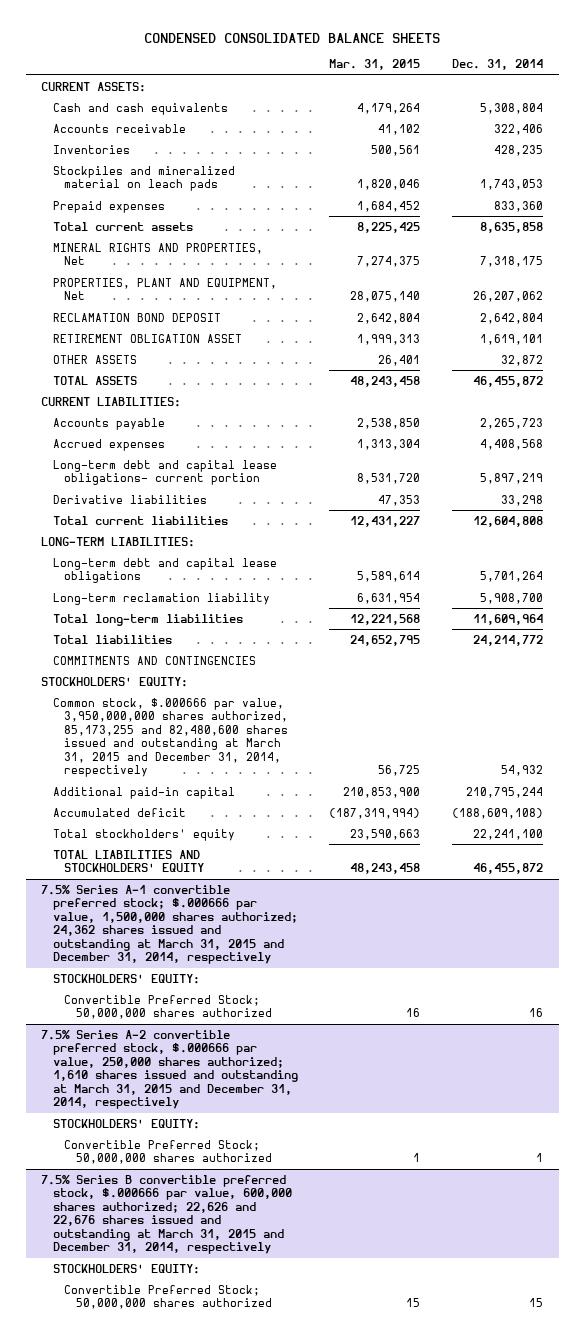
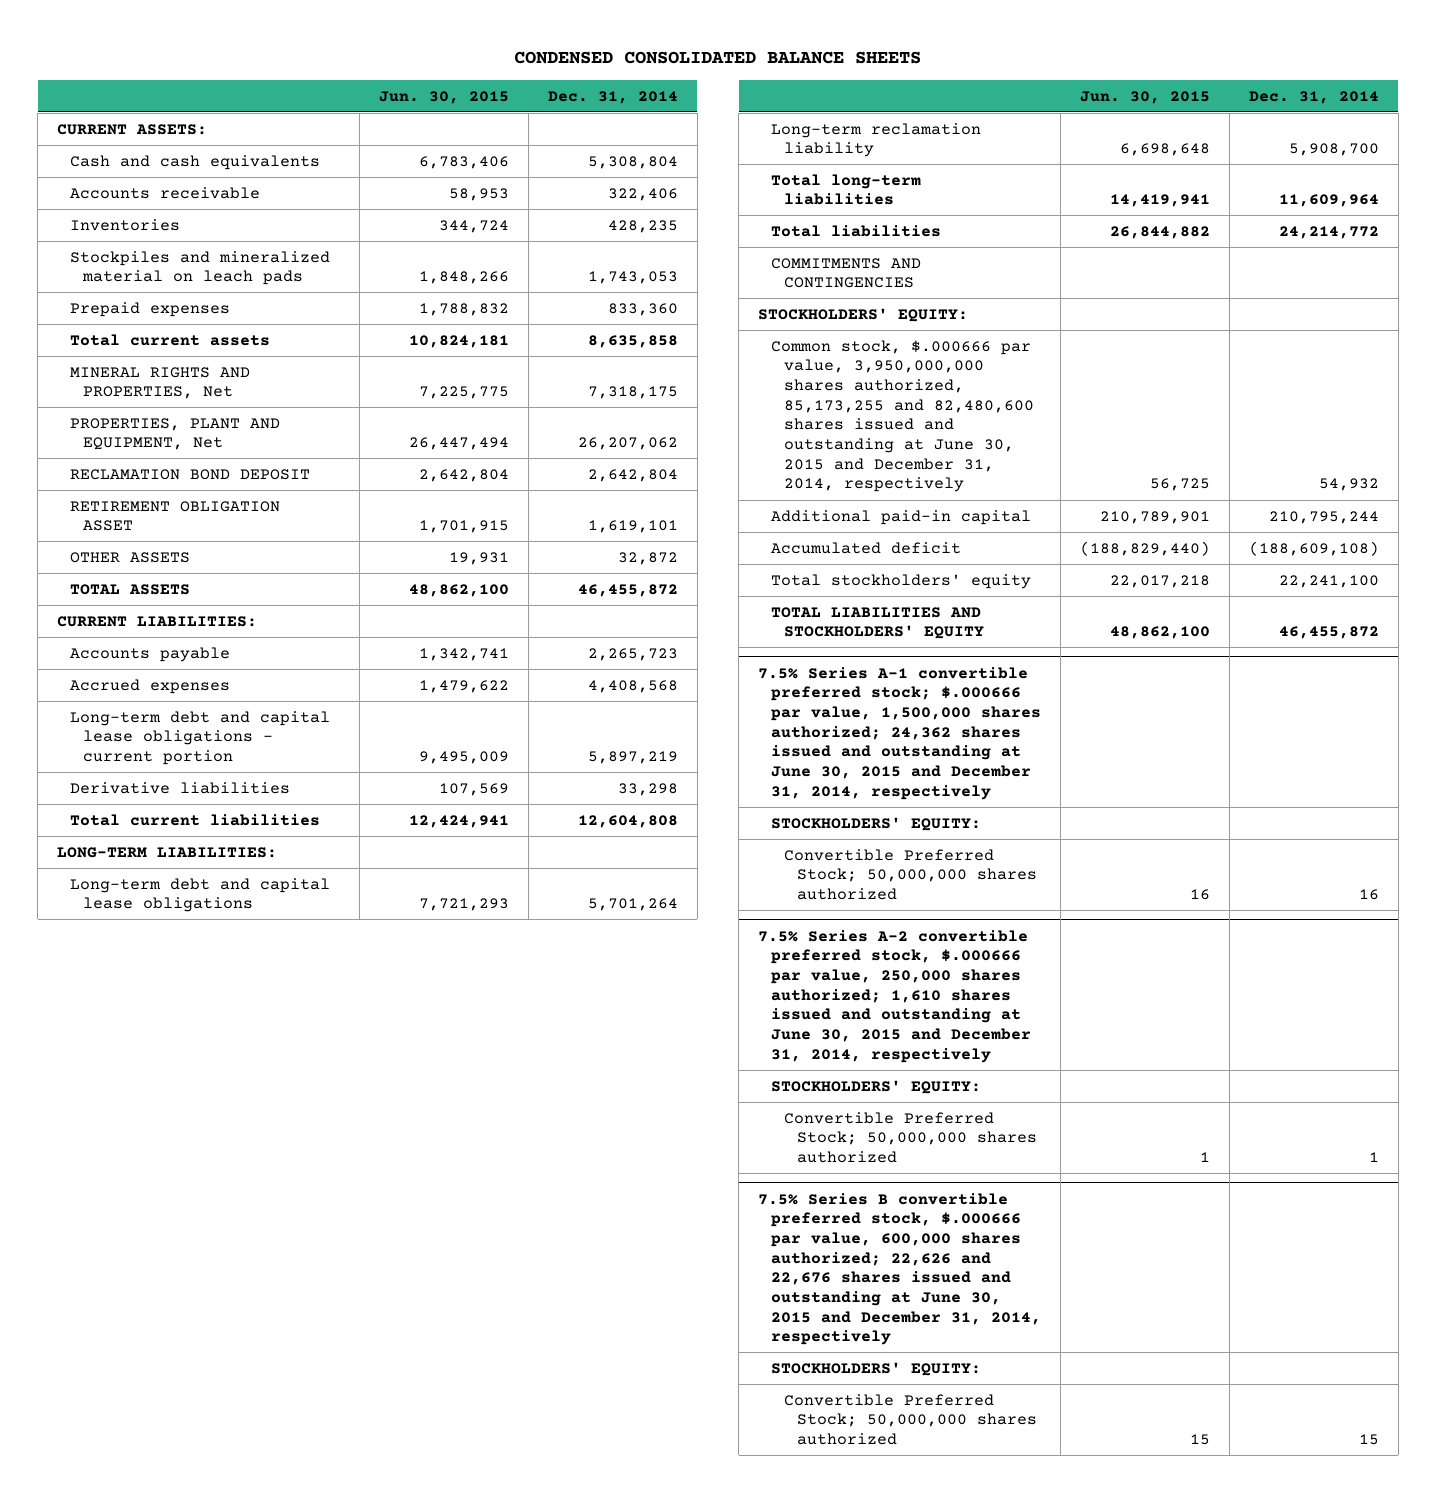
[329,59,421,71] Mar. 31, 2015 -> none
none -> [379,90,510,104] Jun. 30, 2015
[52,459,277,486] Long-term debt and capital lease obligations- current portion -> [70,710,331,766] Long-term debt and capital lease obligations - current portion
[52,697,289,778] Common stock, $.000666 par value, 3,950,000,000 shares authorized, 85,173,255 and 82,480,600 shares issued and outstanding at March 31, 2015 and December 31, 2014, respectively -> [771,339,1035,493] Common stock, $.000666 par value, 3,950,000,000 shares authorized, 85,173,255 and 82,480,600 shares issued and outstanding at June 30, 2015 and December 31, 2014, respectively
[41,884,298,965] 7.5% Series A-1 convertible preferred stock; $.000666 par value, 1,500,000 shares authorized; 24,362 shares issued and outstanding at March 31, 2015 and December 31, 2014, respectively -> [758,666,1042,800] 7.5% Series A-1 convertible preferred stock; $.000666 par value, 1,500,000 shares authorized; 24,362 shares issued and outstanding at June 30, 2015 and December 31, 2014, respectively
[41,1029,298,1110] 7.5% Series A-2 convertible preferred stock, $.000666 par value, 250,000 shares authorized; 1,610 shares issued and outstanding at March 31, 2015 and December 31, 2014, respectively -> [758,929,1032,1063] 7.5% Series A-2 convertible preferred stock, $.000666 par value, 250,000 shares authorized; 1,610 shares issued and outstanding at June 30, 2015 and December 31, 2014, respectively
[41,1174,292,1255] 7.5% Series B convertible preferred stock, $.000666 par value, 600,000 shares authorized; 22,626 and 22,676 shares issued and outstanding at March 31, 2015 and December 31, 2014, respectively -> [758,1192,1042,1346] 7.5% Series B convertible preferred stock, $.000666 par value, 600,000 shares authorized; 22,626 and 22,676 shares issued and outstanding at June 30, 2015 and December 31, 2014, respectively

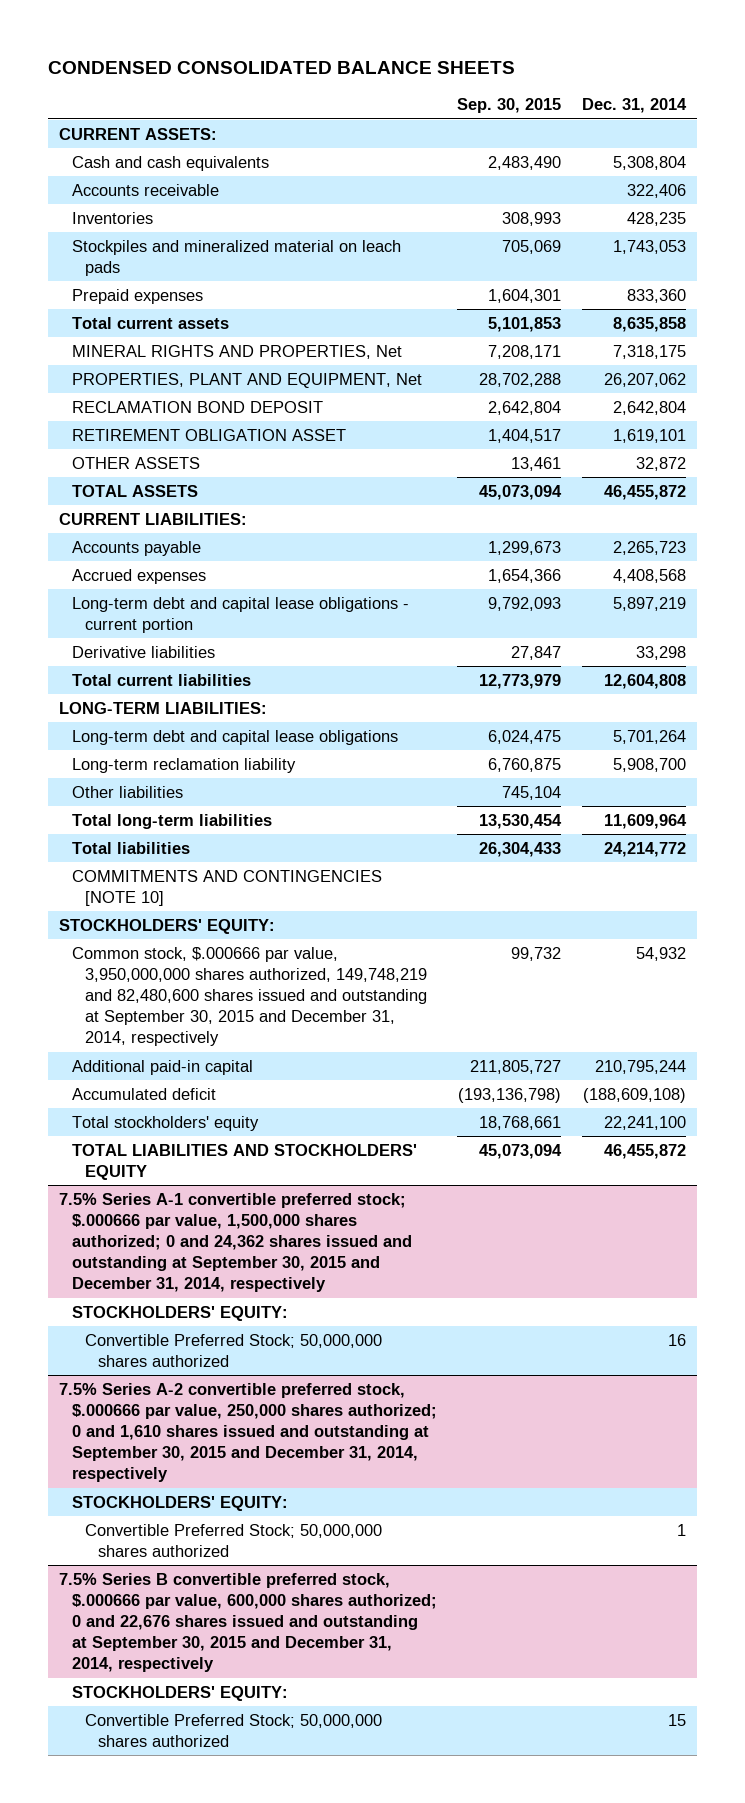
[379,90,510,104] Jun. 30, 2015 -> none
none -> [457,98,562,114] Sep. 30, 2015
none -> [71,785,183,798] Other liabilities
[771,257,922,289] COMMITMENTS AND CONTINGENCIES -> [71,869,382,906] COMMITMENTS AND CONTINGENCIES [NOTE 10]
[771,339,1035,493] Common stock, $.000666 par value, 3,950,000,000 shares authorized, 85,173,255 and 82,480,600 shares issued and outstanding at June 30, 2015 and December 31, 2014, respectively -> [71,946,427,1047] Common stock, $.000666 par value, 3,950,000,000 shares authorized, 149,748,219 and 82,480,600 shares issued and outstanding at September 30, 2015 and December 31, 2014, respectively
[758,666,1042,800] 7.5% Series A-1 convertible preferred stock; $.000666 par value, 1,500,000 shares authorized; 24,362 shares issued and outstanding at June 30, 2015 and December 31, 2014, respectively -> [58,1192,412,1293] 7.5% Series A-1 convertible preferred stock; $.000666 par value, 1,500,000 shares authorized; 0 and 24,362 shares issued and outstanding at September 30, 2015 and December 31, 2014, respectively
[758,929,1032,1063] 7.5% Series A-2 convertible preferred stock, $.000666 par value, 250,000 shares authorized; 1,610 shares issued and outstanding at June 30, 2015 and December 31, 2014, respectively -> [58,1382,437,1483] 7.5% Series A-2 convertible preferred stock, $.000666 par value, 250,000 shares authorized; 0 and 1,610 shares issued and outstanding at September 30, 2015 and December 31, 2014, respectively
[758,1192,1042,1346] 7.5% Series B convertible preferred stock, $.000666 par value, 600,000 shares authorized; 22,626 and 22,676 shares issued and outstanding at June 30, 2015 and December 31, 2014, respectively -> [58,1572,437,1673] 7.5% Series B convertible preferred stock, $.000666 par value, 600,000 shares authorized; 0 and 22,676 shares issued and outstanding at September 30, 2015 and December 31, 2014, respectively

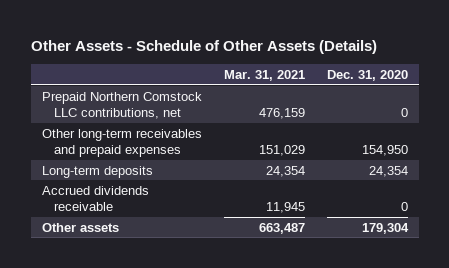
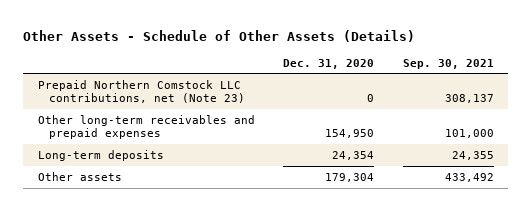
[223,69,305,81] Mar. 31, 2021 -> none
none -> [402,58,494,69] Sep. 30, 2021
[41,91,202,120] Prepaid Northern Comstock LLC contributions, net -> [37,79,246,103] Prepaid Northern Comstock LLC contributions, net (Note 23)
[41,185,149,212] Accrued dividends receivable -> none

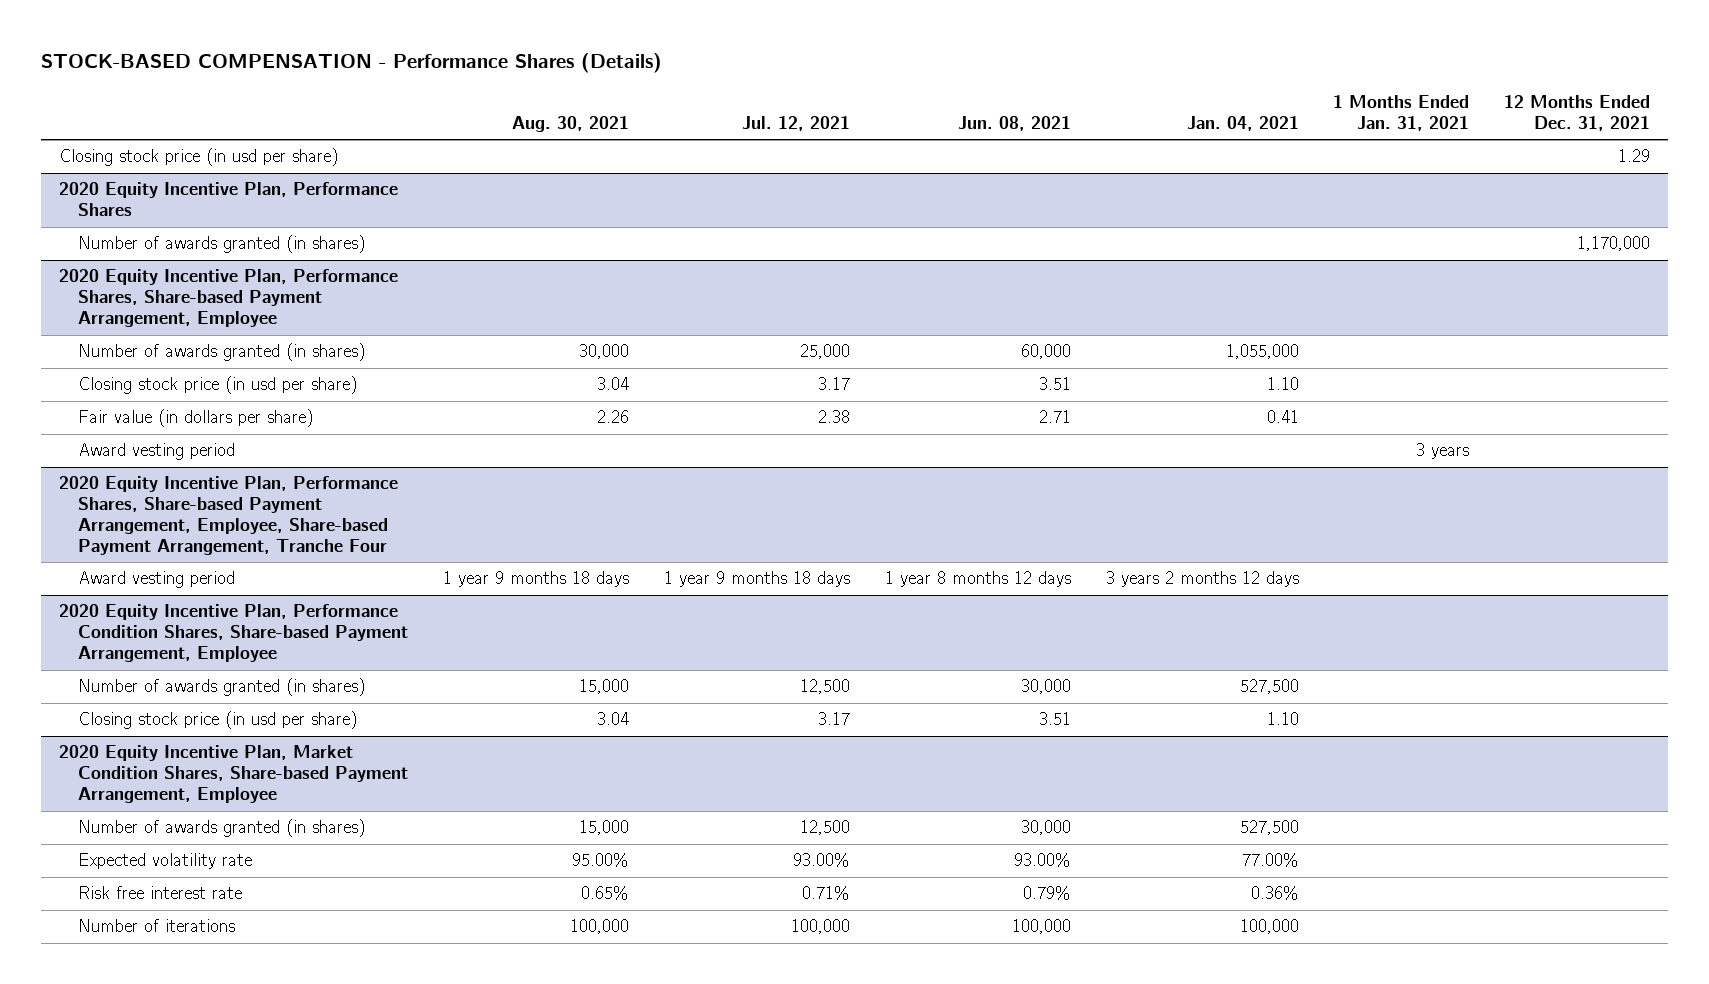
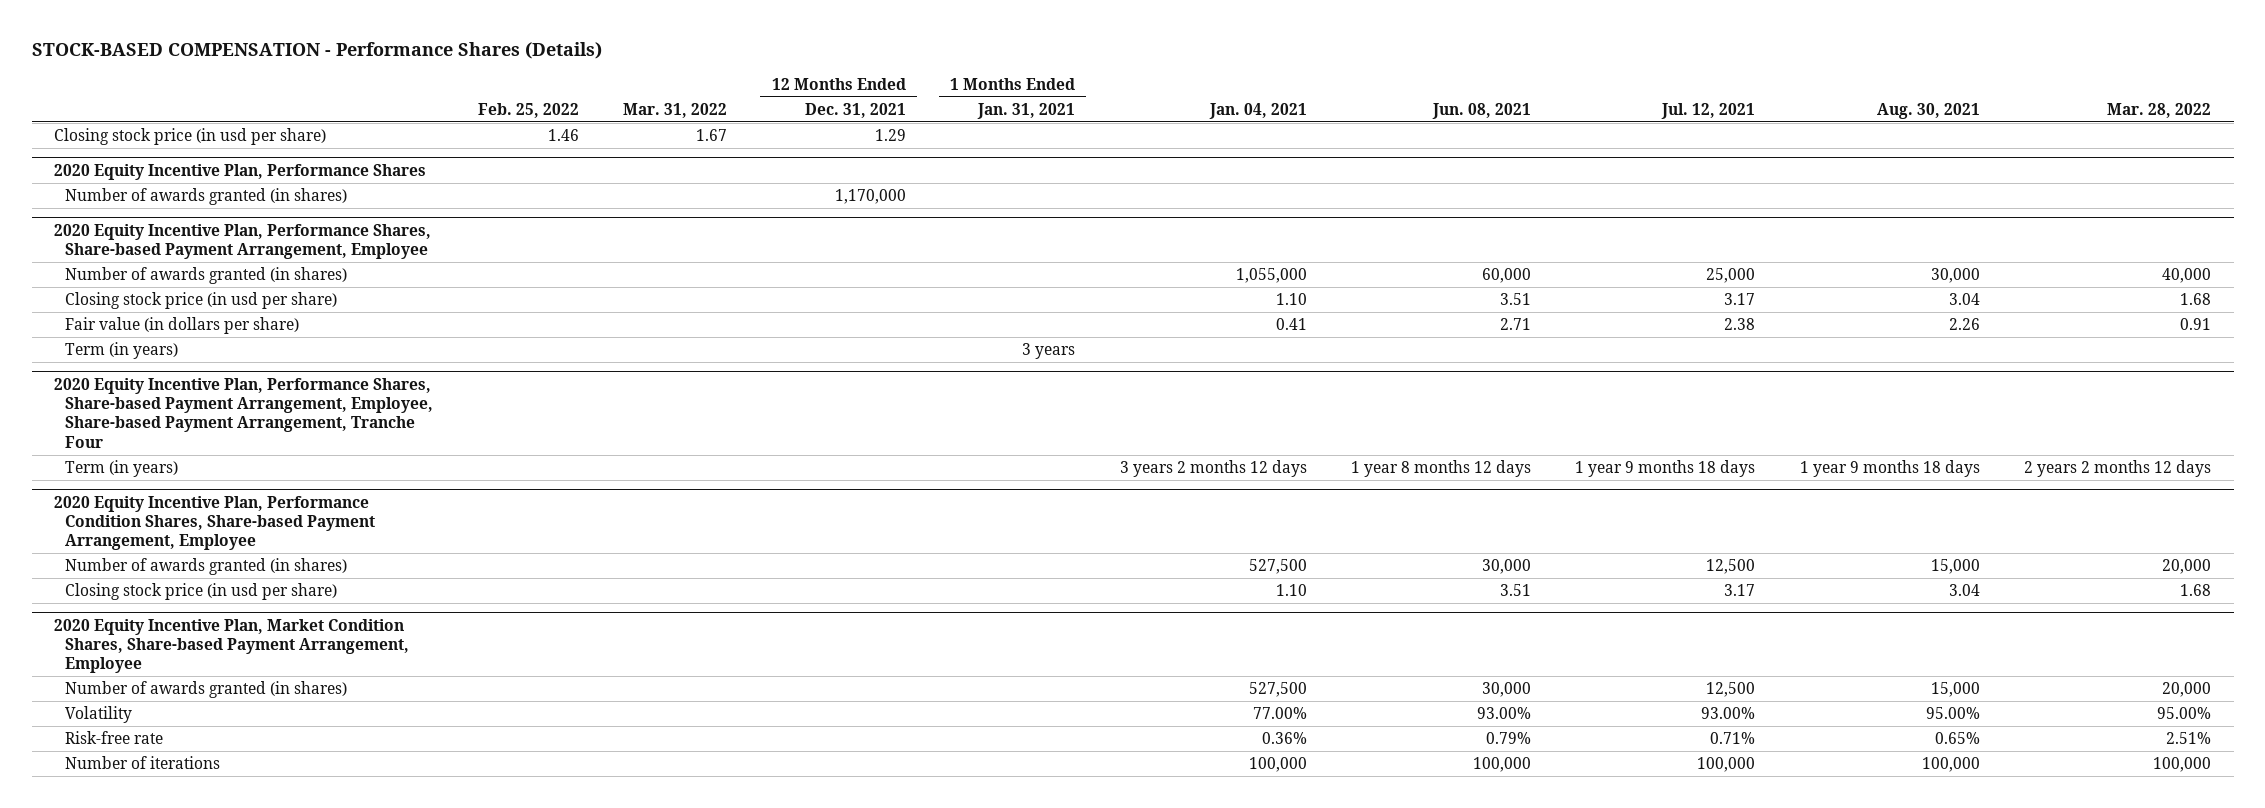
none -> [477,102,579,118] Feb. 25, 2022
none -> [623,102,728,118] Mar. 31, 2022
none -> [2107,102,2212,118] Mar. 28, 2022
[78,443,236,461] Award vesting period -> [65,342,179,360] Term (in years)
[78,571,236,589] Award vesting period -> [65,460,179,478] Term (in years)
[78,853,253,870] Expected volatility rate -> [65,706,133,724] Volatility
[78,886,243,900] Risk free interest rate -> [65,731,164,745] Risk-free rate

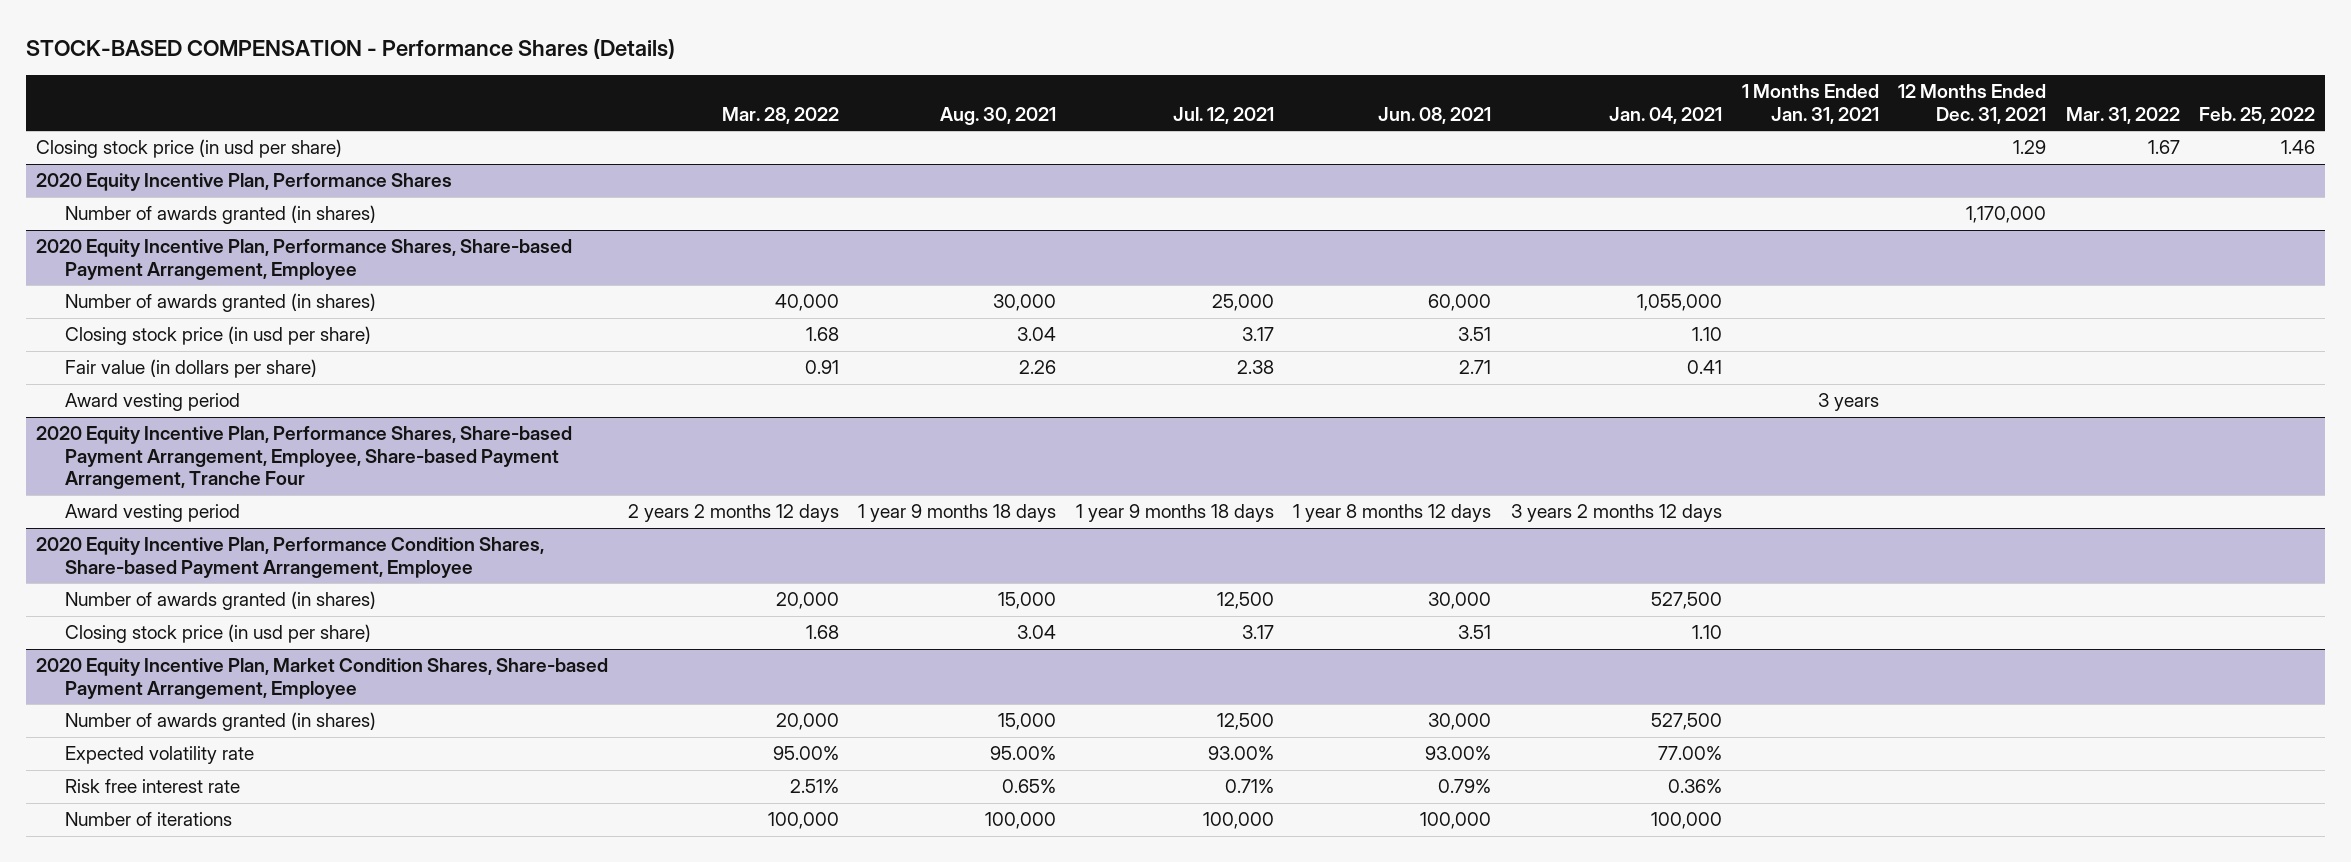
[65,342,179,360] Term (in years) -> [64,393,240,412] Award vesting period
[65,460,179,478] Term (in years) -> [64,504,240,523] Award vesting period
[65,706,133,724] Volatility -> [64,746,254,765] Expected volatility rate
[65,731,164,745] Risk-free rate -> [64,779,240,794] Risk free interest rate

